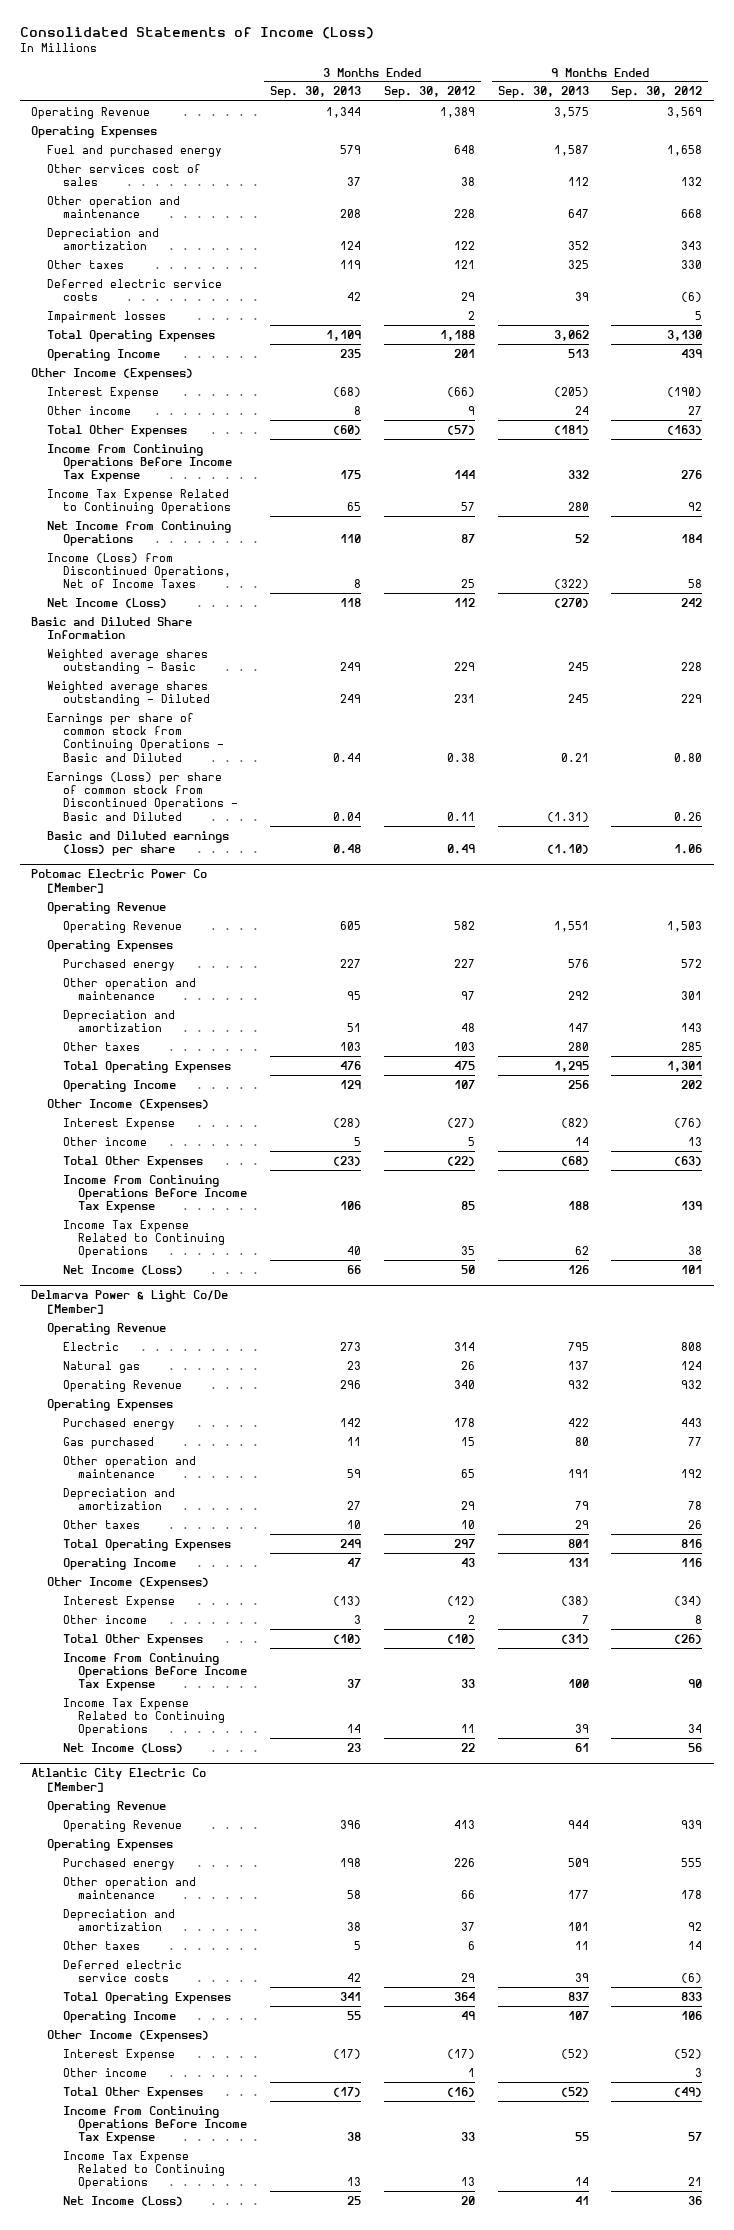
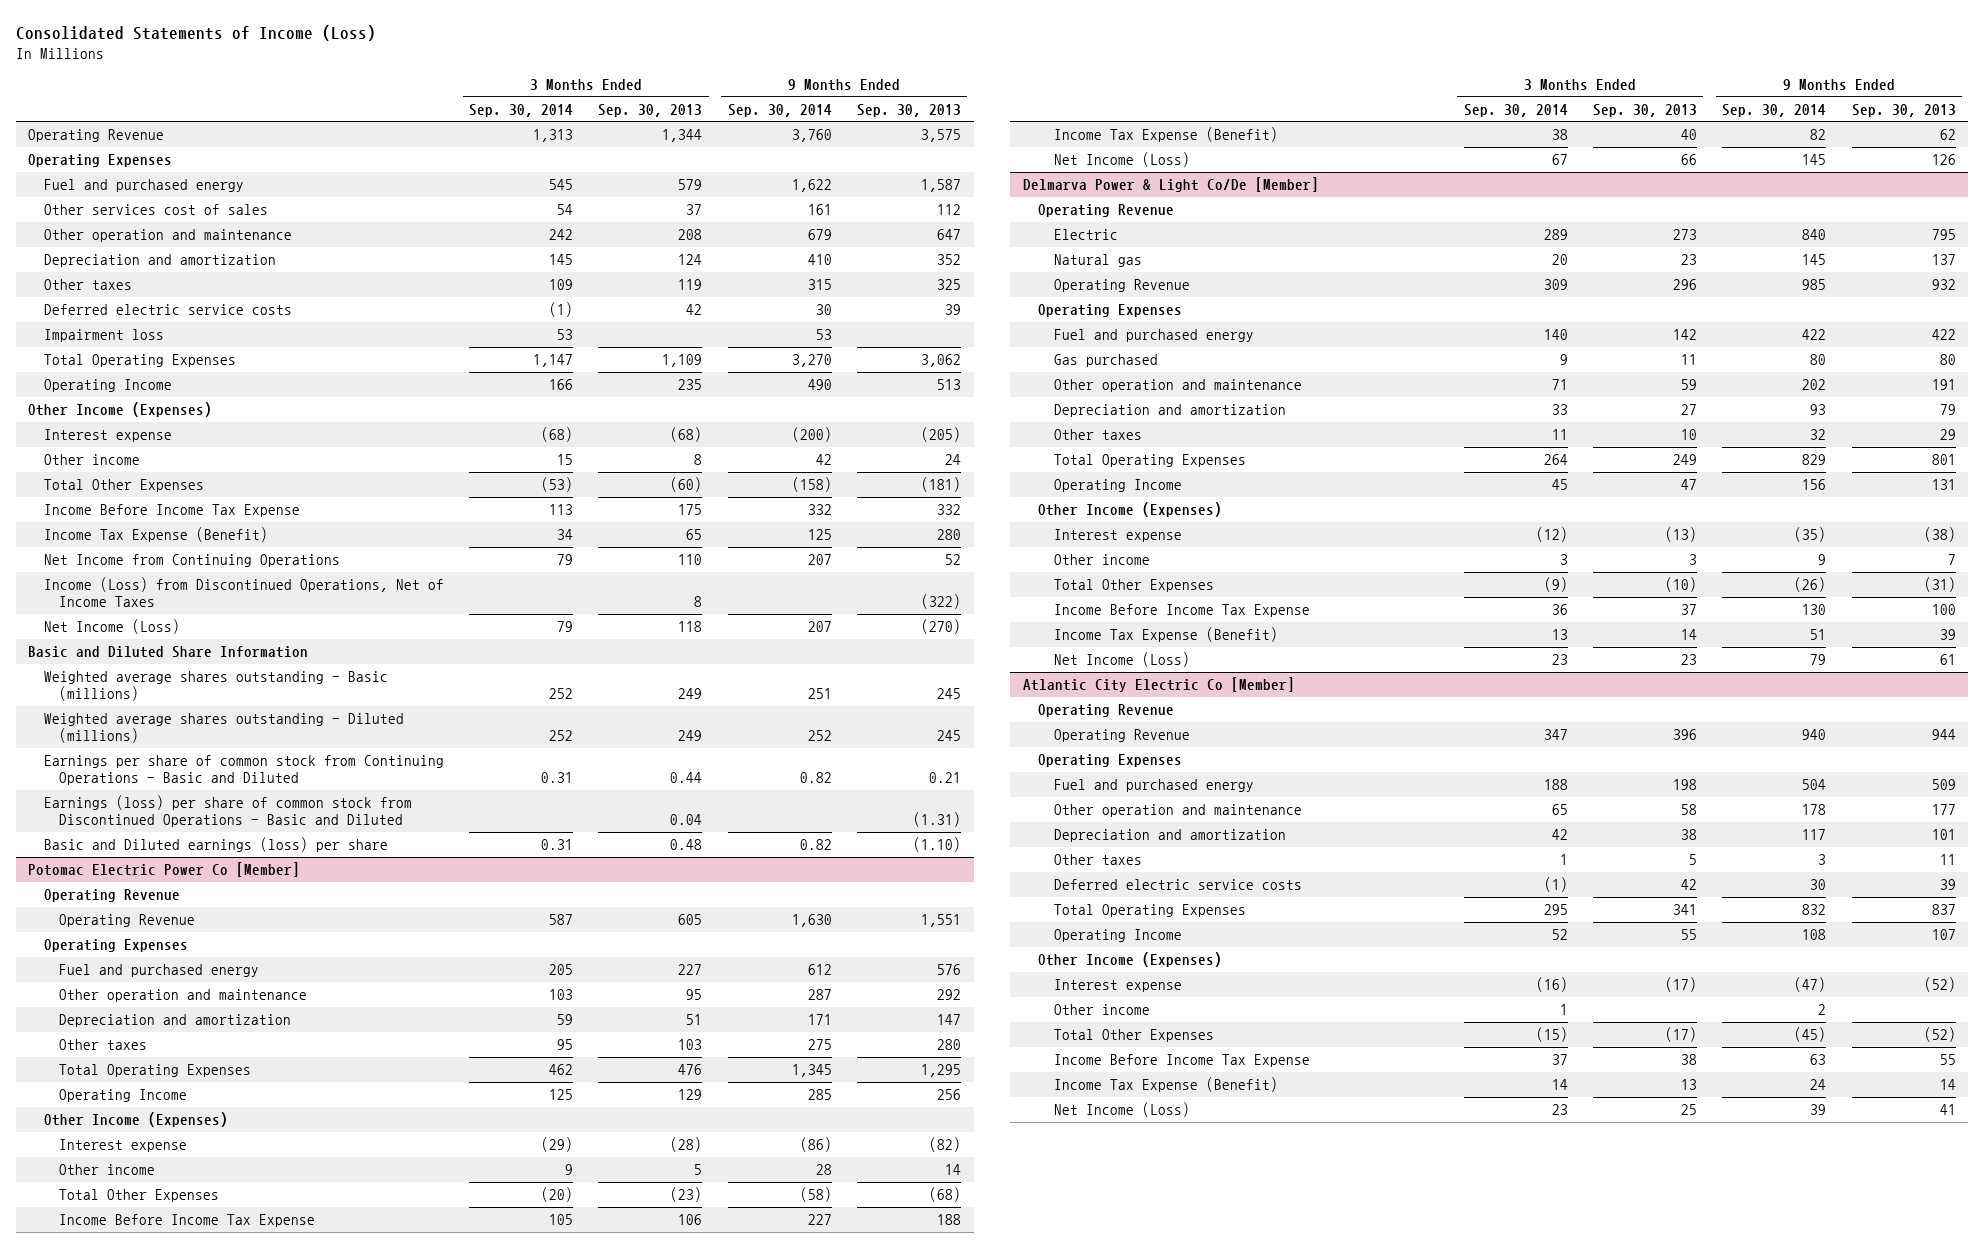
[383,86,475,99] Sep. 30, 2012 -> none
[611,86,703,99] Sep. 30, 2012 -> none
none -> [469,103,574,117] Sep. 30, 2014
none -> [727,103,832,117] Sep. 30, 2014
[46,310,166,323] Impairment losses -> [43,328,164,342] Impairment loss
[46,386,159,399] Interest Expense -> [43,428,172,442] Interest expense
[46,443,232,483] Income from Continuing Operations Before Income Tax Expense -> [43,503,300,517] Income Before Income Tax Expense
[46,488,231,514] Income Tax Expense Related to Continuing Operations -> [43,526,268,542] Income Tax Expense (Benefit)
[46,648,208,674] Weighted average shares outstanding - Basic -> [43,670,388,702] Weighted average shares outstanding - Basic (millions)
[46,680,210,706] Weighted average shares outstanding - Diluted -> [43,712,404,744] Weighted average shares outstanding - Diluted (millions)
[46,771,238,821] Earnings (Loss) per share of common stock from Discontinued Operations - Basic and Diluted -> [43,794,412,828] Earnings (loss) per share of common stock from Discontinued Operations - Basic and Diluted
[62,958,175,971] Purchased energy -> [59,963,260,977] Fuel and purchased energy
[62,1117,175,1130] Interest Expense -> [59,1138,188,1152] Interest expense
[62,1174,248,1214] Income from Continuing Operations Before Income Tax Expense -> [59,1213,316,1227] Income Before Income Tax Expense
[62,1219,226,1259] Income Tax Expense Related to Continuing Operations -> [1053,126,1278,142] Income Tax Expense (Benefit)
[62,1417,175,1430] Purchased energy -> [1053,328,1254,342] Fuel and purchased energy
[62,1595,175,1608] Interest Expense -> [1053,528,1182,542] Interest expense
[62,1652,248,1692] Income from Continuing Operations Before Income Tax Expense -> [1053,603,1310,617] Income Before Income Tax Expense
[62,1697,226,1737] Income Tax Expense Related to Continuing Operations -> [1053,626,1278,642] Income Tax Expense (Benefit)
[62,1857,175,1870] Purchased energy -> [1053,778,1254,792] Fuel and purchased energy
[62,2048,175,2061] Interest Expense -> [1053,978,1182,992] Interest expense
[62,2105,248,2145] Income from Continuing Operations Before Income Tax Expense -> [1053,1053,1310,1067] Income Before Income Tax Expense
[62,2150,226,2190] Income Tax Expense Related to Continuing Operations -> [1053,1076,1278,1092] Income Tax Expense (Benefit)

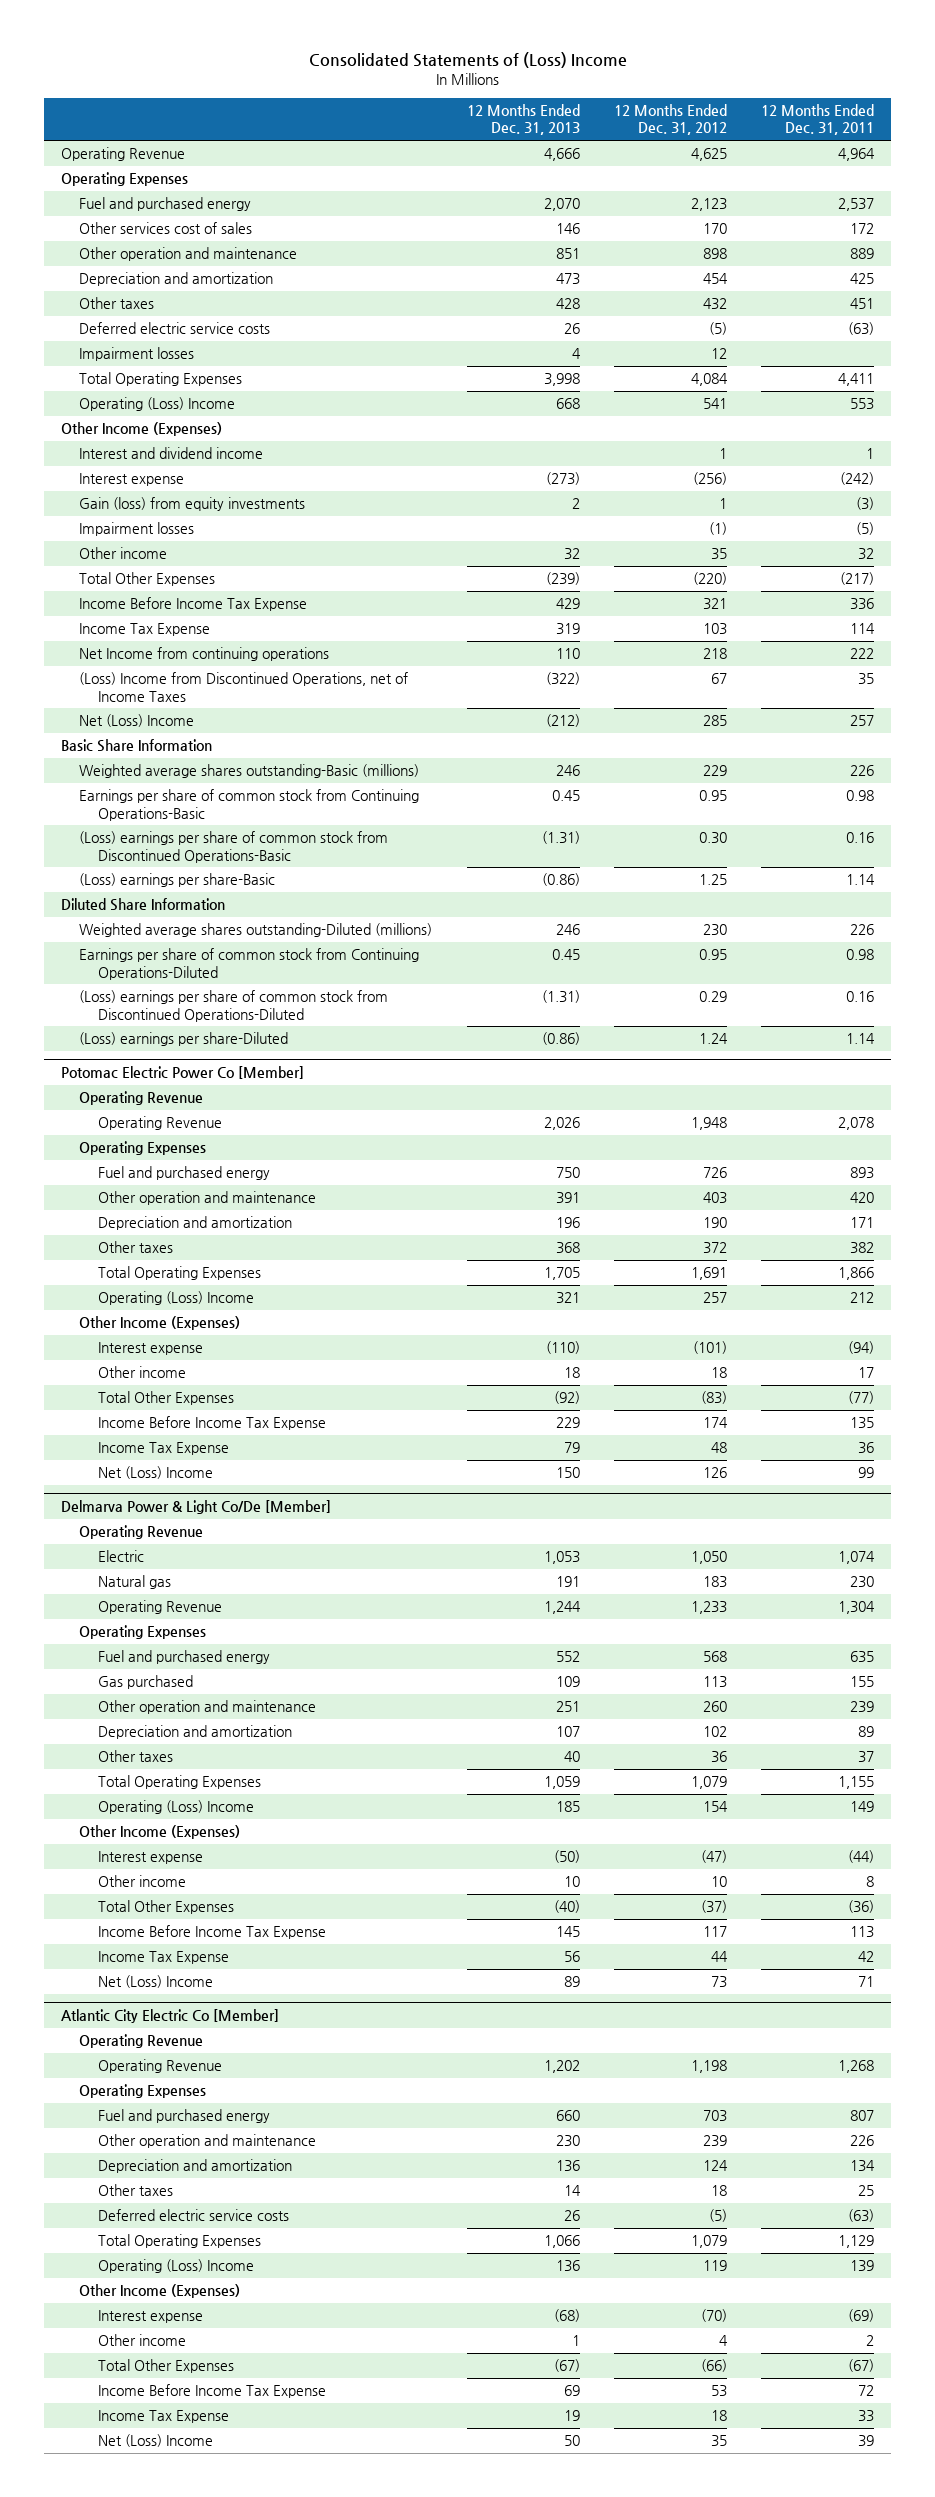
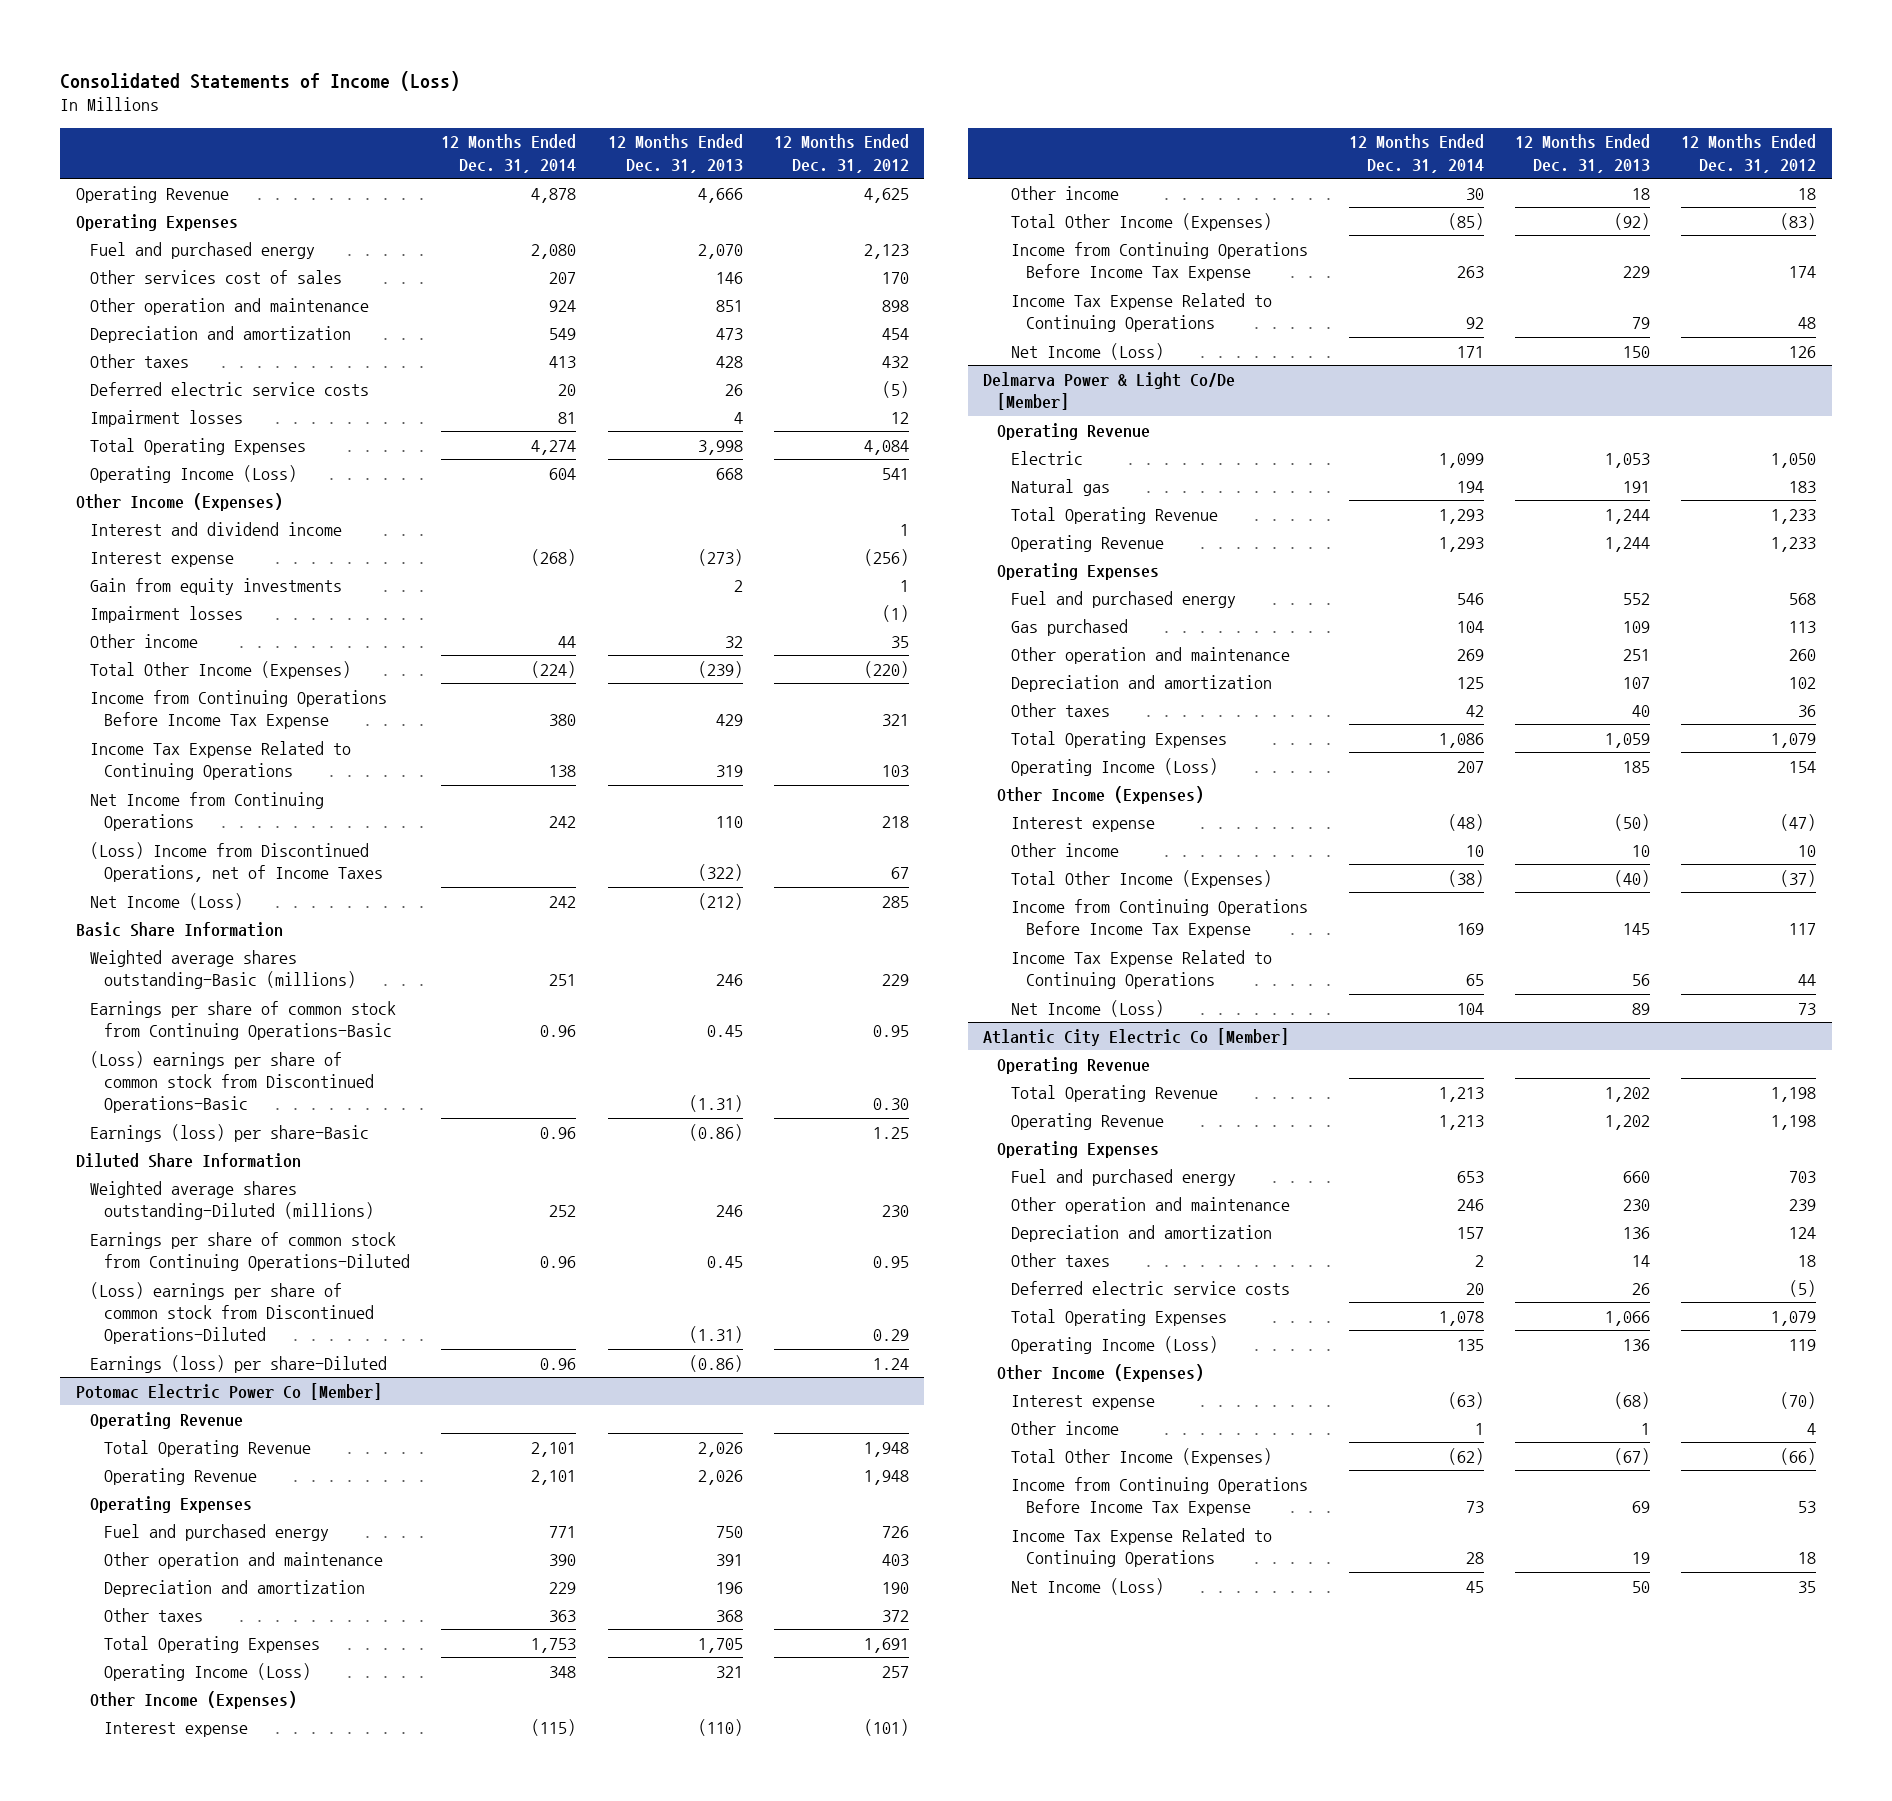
[308,52,627,69] Consolidated Statements of (Loss) Income -> [60,70,461,91] Consolidated Statements of Income (Loss)
[761,103,875,136] 12 Months Ended Dec. 31, 2011 -> none
none -> [441,134,577,173] 12 Months Ended Dec. 31, 2014
[79,397,236,412] Operating (Loss) Income -> [89,464,297,483] Operating Income (Loss)
[79,497,306,512] Gain (loss) from equity investments -> [89,577,342,595] Gain from equity investments
[79,572,216,587] Total Other Expenses -> [89,660,351,679] Total Other Income (Expenses)
[79,597,308,612] Income Before Income Tax Expense -> [89,689,387,729] Income from Continuing Operations Before Income Tax Expense
[79,623,211,637] Income Tax Expense -> [89,740,351,780] Income Tax Expense Related to Continuing Operations
[79,647,330,662] Net Income from continuing operations -> [89,791,324,831] Net Income from Continuing Operations
[79,714,195,728] Net (Loss) Income -> [89,892,243,910] Net Income (Loss)
[79,873,276,888] (Loss) earnings per share-Basic -> [89,1123,369,1142] Earnings (loss) per share-Basic
[79,1032,289,1047] (Loss) earnings per share-Diluted -> [89,1354,387,1373] Earnings (loss) per share-Diluted
none -> [103,1439,311,1457] Total Operating Revenue
[98,1291,255,1306] Operating (Loss) Income -> [103,1662,311,1681] Operating Income (Loss)
[98,1391,235,1406] Total Other Expenses -> [1011,212,1273,231] Total Other Income (Expenses)
[98,1416,327,1431] Income Before Income Tax Expense -> [1011,241,1309,281] Income from Continuing Operations Before Income Tax Expense
[98,1442,230,1456] Income Tax Expense -> [1011,292,1273,332] Income Tax Expense Related to Continuing Operations
[98,1466,214,1480] Net (Loss) Income -> [1011,342,1165,360] Net Income (Loss)
none -> [1011,506,1219,524] Total Operating Revenue
[98,1800,255,1815] Operating (Loss) Income -> [1011,757,1219,776] Operating Income (Loss)
[98,1900,235,1915] Total Other Expenses -> [1011,869,1273,888] Total Other Income (Expenses)
[98,1925,327,1940] Income Before Income Tax Expense -> [1011,898,1309,938] Income from Continuing Operations Before Income Tax Expense
[98,1951,230,1965] Income Tax Expense -> [1011,949,1273,989] Income Tax Expense Related to Continuing Operations
[98,1975,214,1989] Net (Loss) Income -> [1011,999,1165,1017] Net Income (Loss)
none -> [1011,1084,1219,1102] Total Operating Revenue
[98,2259,255,2274] Operating (Loss) Income -> [1011,1335,1219,1354] Operating Income (Loss)
[98,2359,235,2374] Total Other Expenses -> [1011,1447,1273,1466] Total Other Income (Expenses)
[98,2384,327,2399] Income Before Income Tax Expense -> [1011,1476,1309,1516] Income from Continuing Operations Before Income Tax Expense
[98,2410,230,2424] Income Tax Expense -> [1011,1527,1273,1567] Income Tax Expense Related to Continuing Operations
[98,2434,214,2448] Net (Loss) Income -> [1011,1577,1165,1595] Net Income (Loss)

